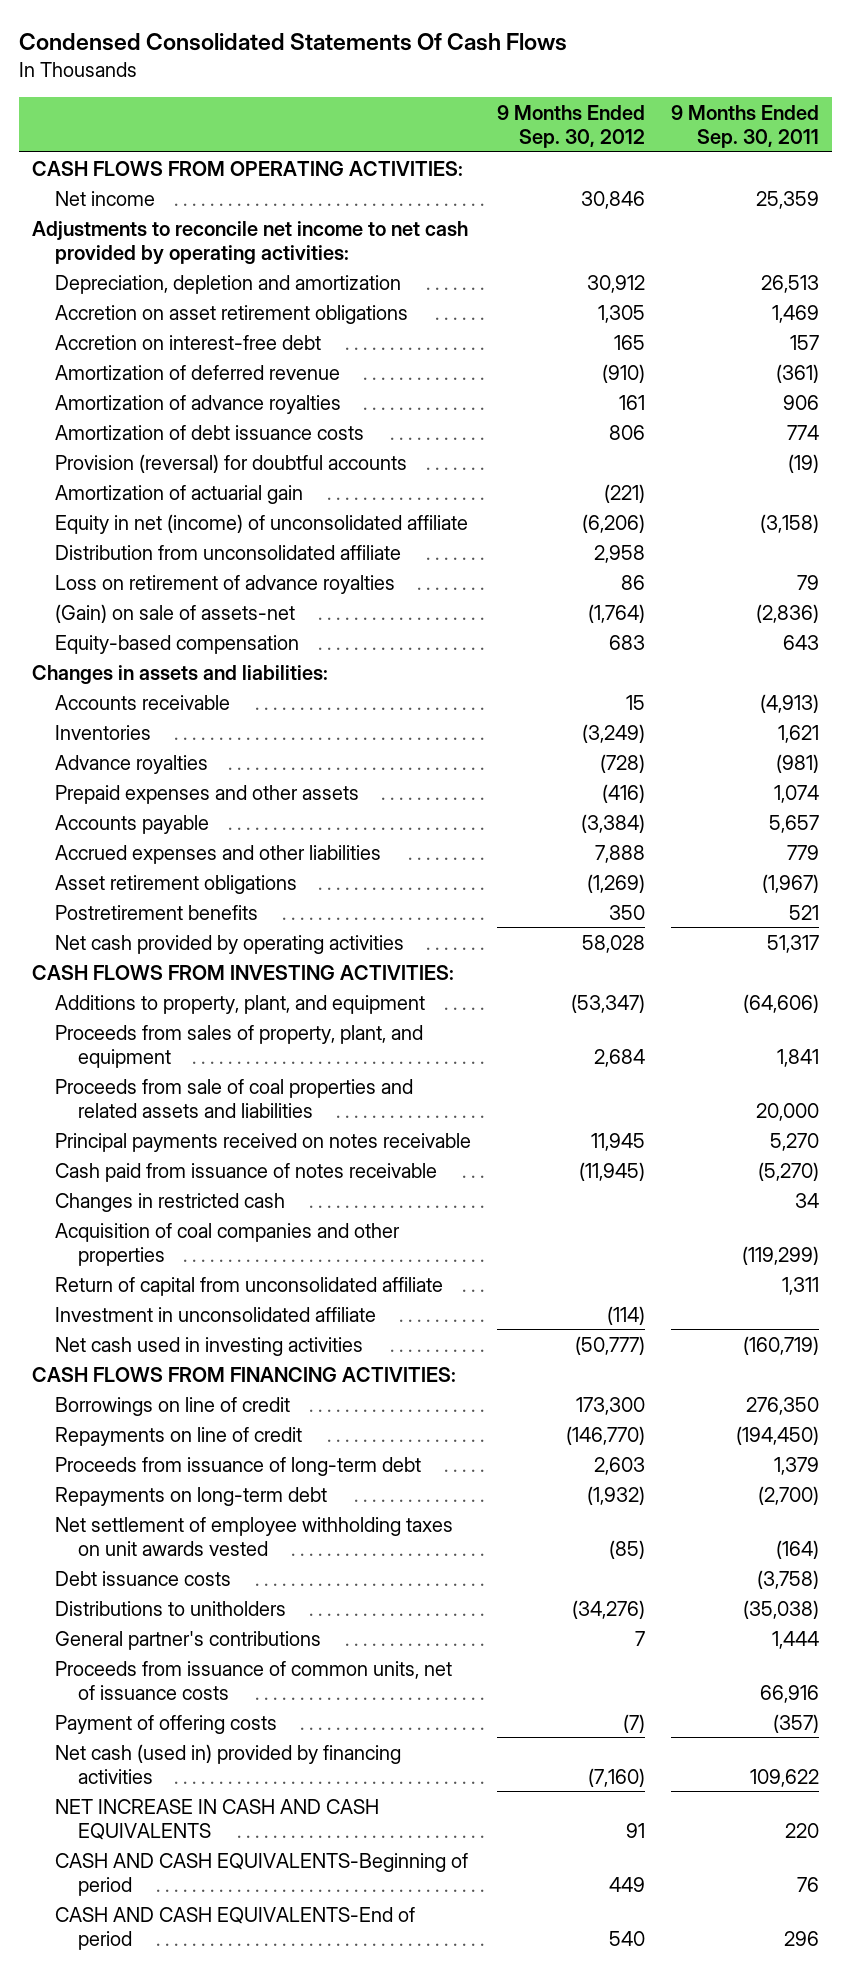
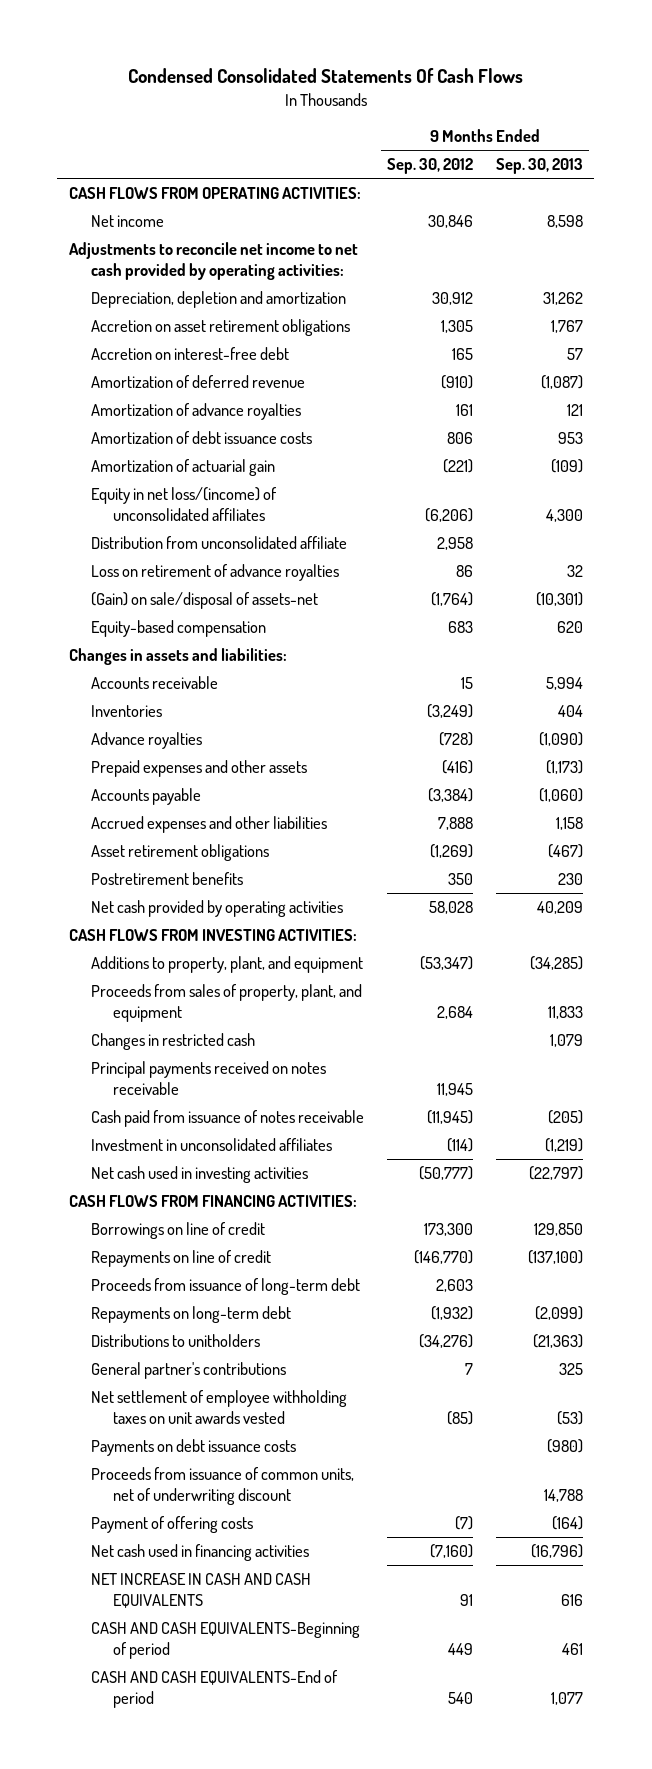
[670,104,819,148] 9 Months Ended Sep. 30, 2011 -> none
none -> [495,158,583,175] Sep. 30, 2013
[55,453,408,473] Provision (reversal) for doubtful accounts -> none
[55,513,469,534] Equity in net (income) of unconsolidated affiliate -> [91,487,278,521] Equity in net loss/(income) of unconsolidated affiliates
[55,603,296,623] (Gain) on sale of assets-net -> [91,592,319,610] (Gain) on sale/disposal of assets-net
[55,1078,414,1118] Proceeds from sale of coal properties and related assets and liabilities -> none
[55,1192,286,1212] Changes in restricted cash -> [91,1033,256,1051] Changes in restricted cash
[55,1222,401,1266] Acquisition of coal companies and other properties -> none
[55,1276,444,1296] Return of capital from unconsolidated affiliate -> none
[55,1306,377,1322] Investment in unconsolidated affiliate -> [91,1138,333,1152] Investment in unconsolidated affiliates
[55,1570,232,1586] Debt issuance costs -> none
[55,1516,454,1556] Net settlement of employee withholding taxes on unit awards vested -> [91,1390,348,1424] Net settlement of employee withholding taxes on unit awards vested
none -> [91,1439,297,1457] Payments on debt issuance costs
[55,1660,453,1700] Proceeds from issuance of common units, net of issuance costs -> [91,1467,355,1505] Proceeds from issuance of common units, net of underwriting discount
[55,1743,402,1784] Net cash (used in) provided by financing activities -> [91,1544,310,1562] Net cash used in financing activities

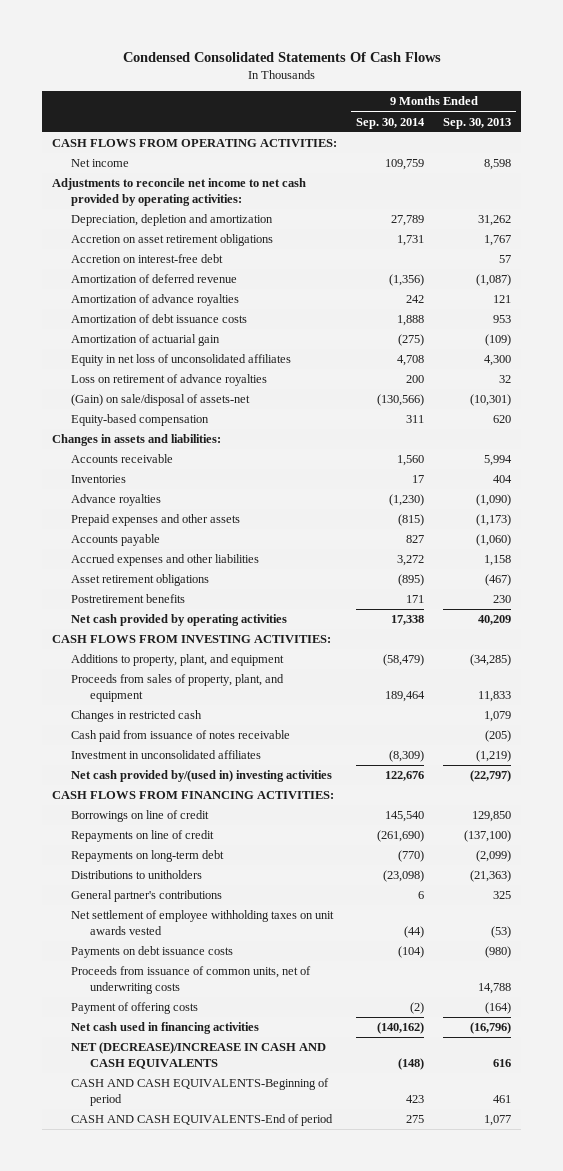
[386,158,473,175] Sep. 30, 2012 -> none
none -> [356,117,426,129] Sep. 30, 2014
[91,536,348,550] Distribution from unconsolidated affiliate -> none
[91,487,278,521] Equity in net loss/(income) of unconsolidated affiliates -> [71,354,292,367] Equity in net loss of unconsolidated affiliates
[91,1061,327,1095] Principal payments received on notes receivable -> none
[91,1166,309,1184] Net cash used in investing activities -> [71,770,333,783] Net cash provided by/(used in) investing activities
[91,1278,361,1296] Proceeds from issuance of long-term debt -> none
[91,1467,355,1505] Proceeds from issuance of common units, net of underwriting discount -> [71,966,312,994] Proceeds from issuance of common units, net of underwriting costs
[91,1573,312,1608] NET INCREASE IN CASH AND CASH EQUIVALENTS -> [71,1042,327,1069] NET (DECREASE)/INCREASE IN CASH AND CASH EQUIVALENTS

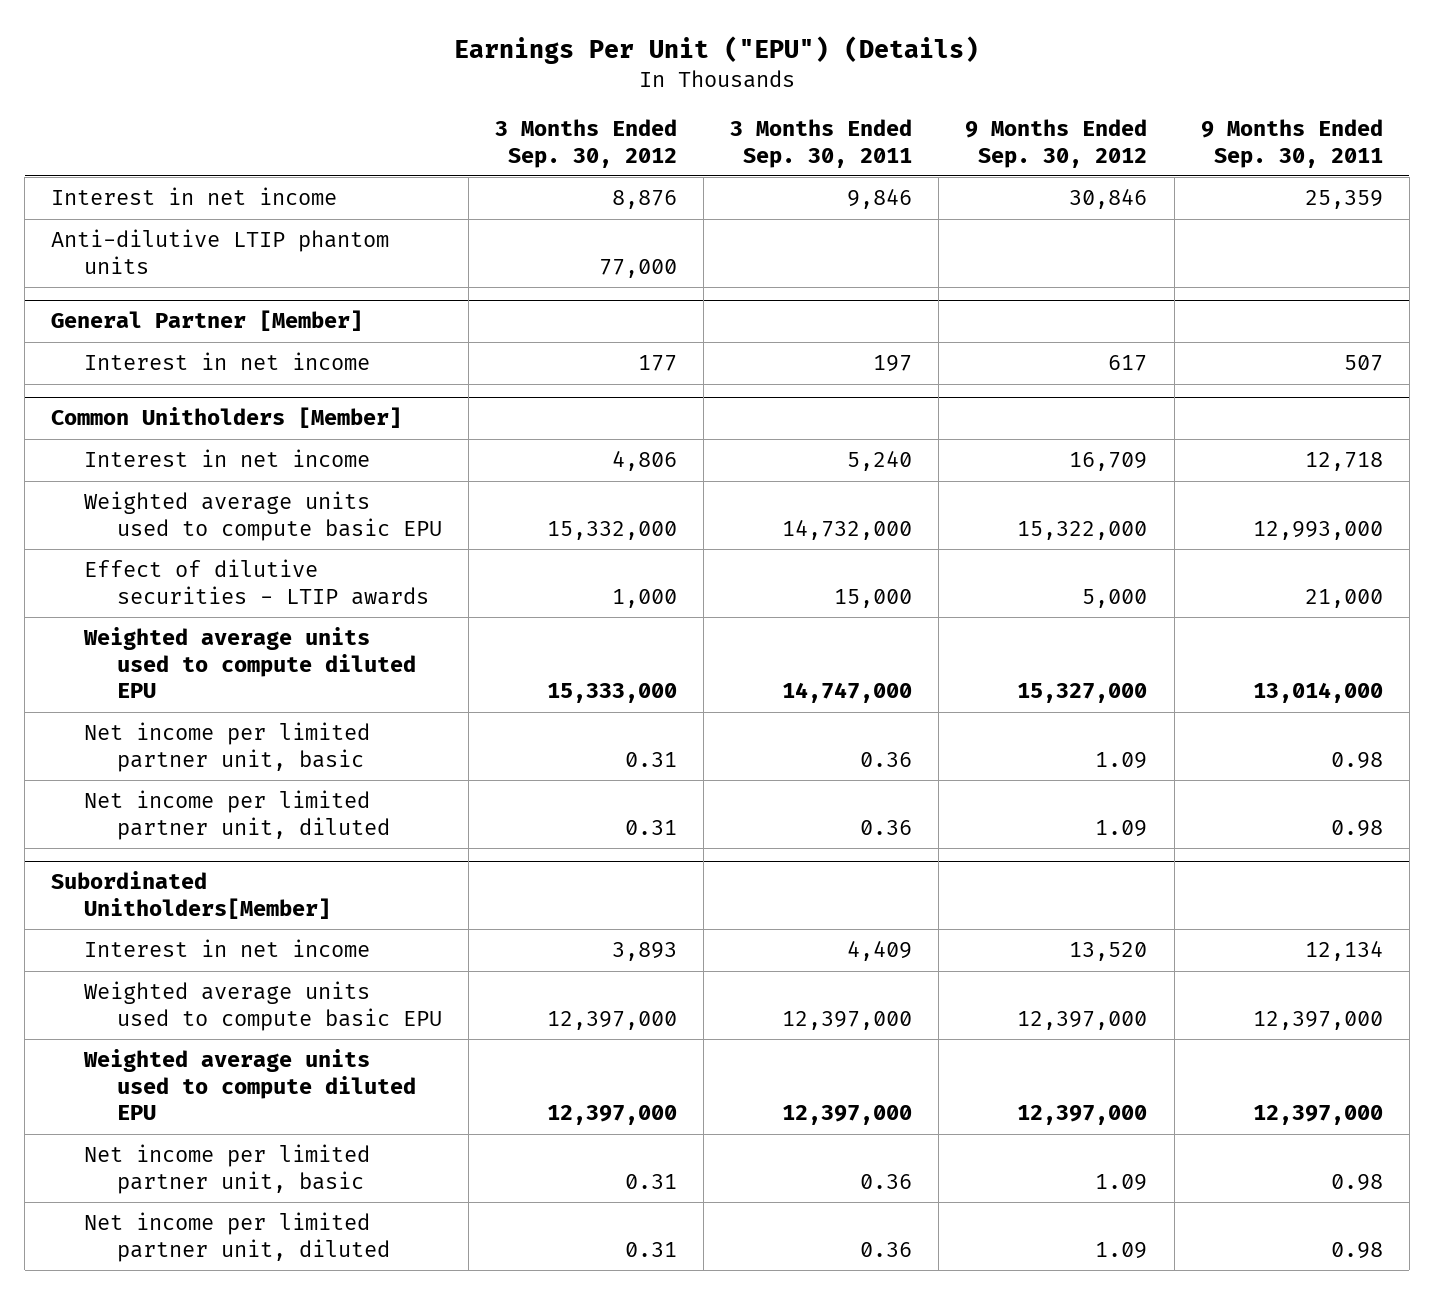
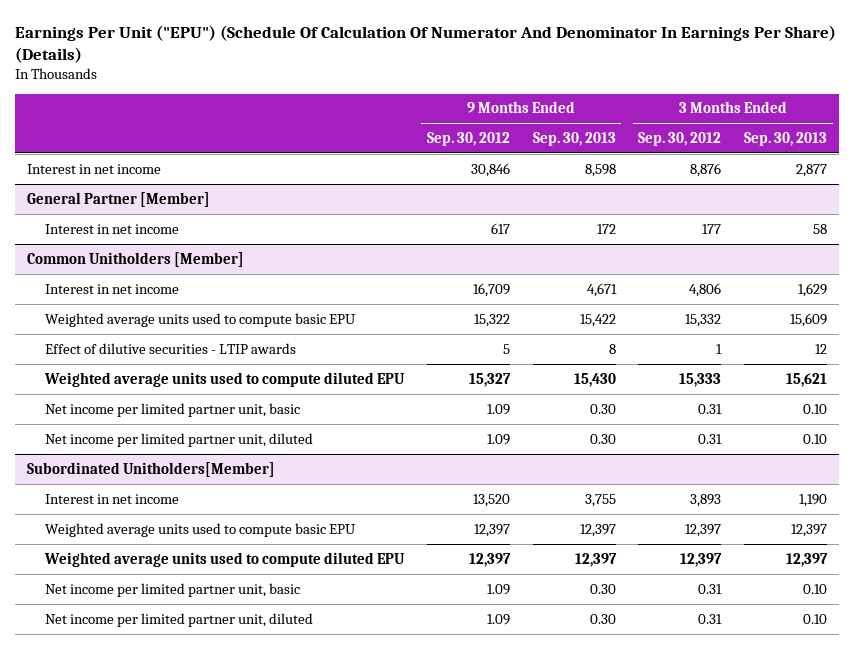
[454,35,980,64] Earnings Per Unit ("EPU") (Details) -> [15,24,837,63] Earnings Per Unit ("EPU") (Schedule Of Calculation Of Numerator And Denominator In Earnings Per Share) (Details)
[730,119,913,168] 3 Months Ended Sep. 30, 2011 -> none
[1200,119,1383,168] 9 Months Ended Sep. 30, 2011 -> none
none -> [532,132,616,147] Sep. 30, 2013
none -> [744,132,828,147] Sep. 30, 2013
[51,229,390,274] Anti-dilutive LTIP phantom units -> none
[547,520,678,540] 15,332,000 -> [685,313,722,327] 15,332
[1017,520,1148,540] 15,322,000 -> [473,313,510,327] 15,322
[612,588,678,608] 1,000 -> [716,343,723,354] 1
[1082,588,1148,608] 5,000 -> [502,343,510,354] 5
[547,683,678,704] 15,333,000 -> [679,372,722,387] 15,333
[1017,683,1148,704] 15,327,000 -> [468,372,511,387] 15,327
[547,1010,678,1030] 12,397,000 -> [685,523,722,537] 12,397
[1017,1010,1148,1030] 12,397,000 -> [473,523,510,537] 12,397
[547,1105,678,1126] 12,397,000 -> [680,552,723,567] 12,397
[1017,1105,1148,1126] 12,397,000 -> [468,552,511,567] 12,397

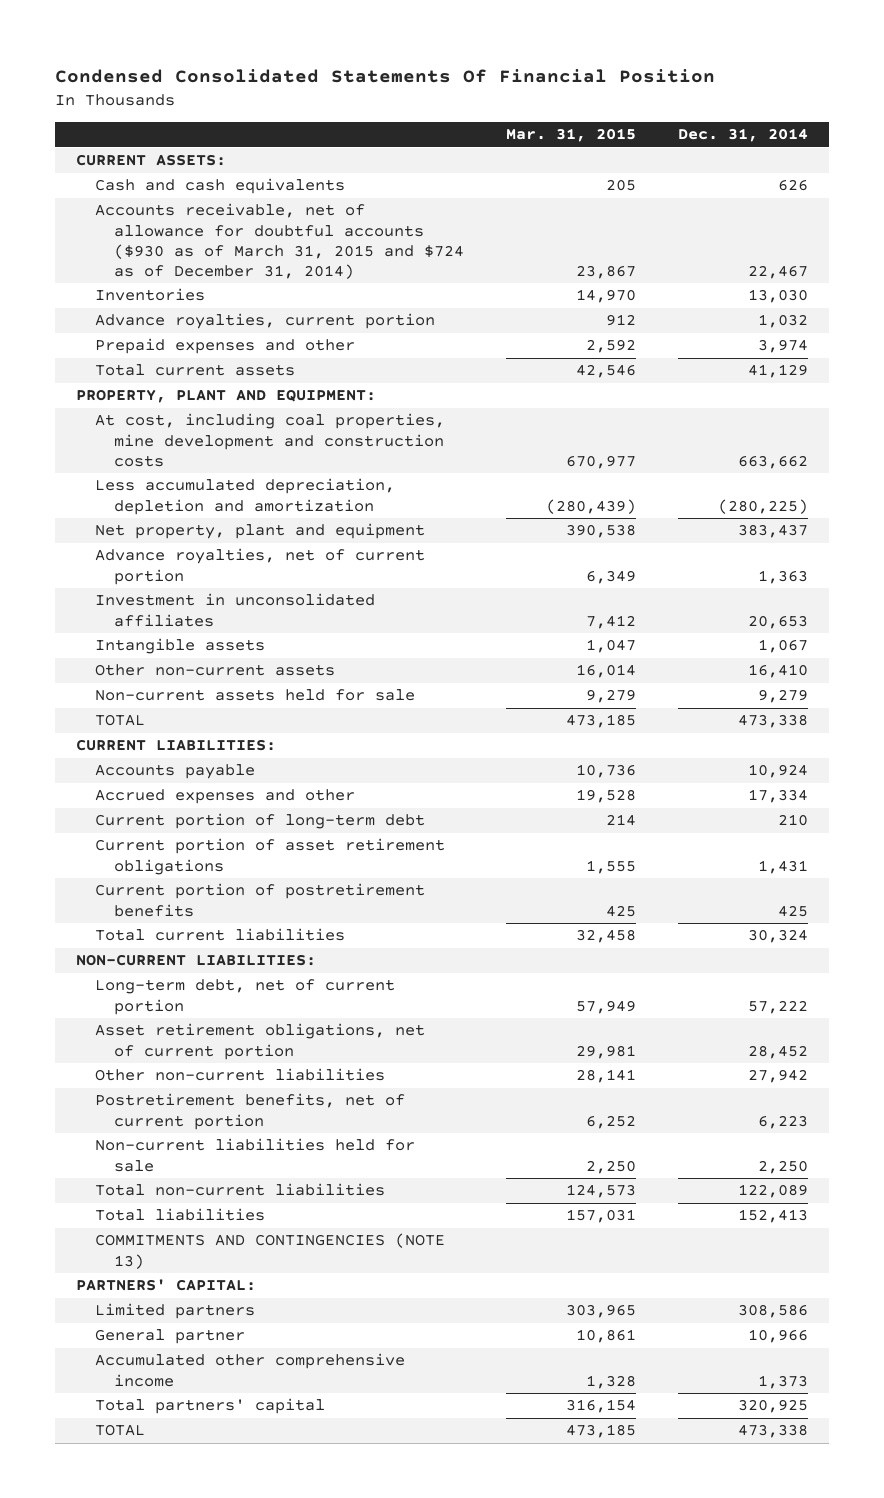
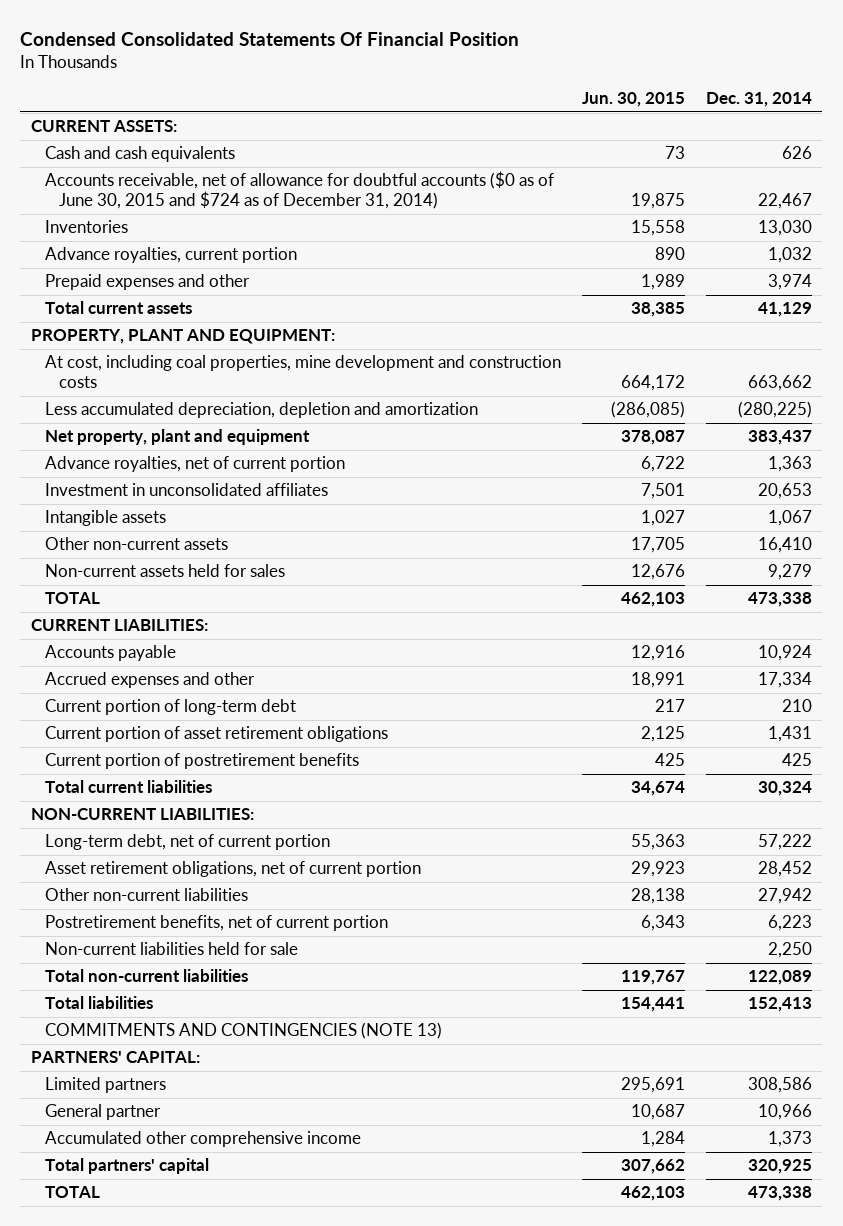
[506,128,637,143] Mar. 31, 2015 -> none
none -> [581,92,685,108] Jun. 30, 2015
[95,203,465,280] Accounts receivable, net of allowance for doubtful accounts ($930 as of March 31, 2015 and $724 as of December 31, 2014) -> [44,171,554,210] Accounts receivable, net of allowance for doubtful accounts ($0 as of June 30, 2015 and $724 as of December 31, 2014)
[95,689,416,702] Non-current assets held for sale -> [44,564,285,578] Non-current assets held for sales

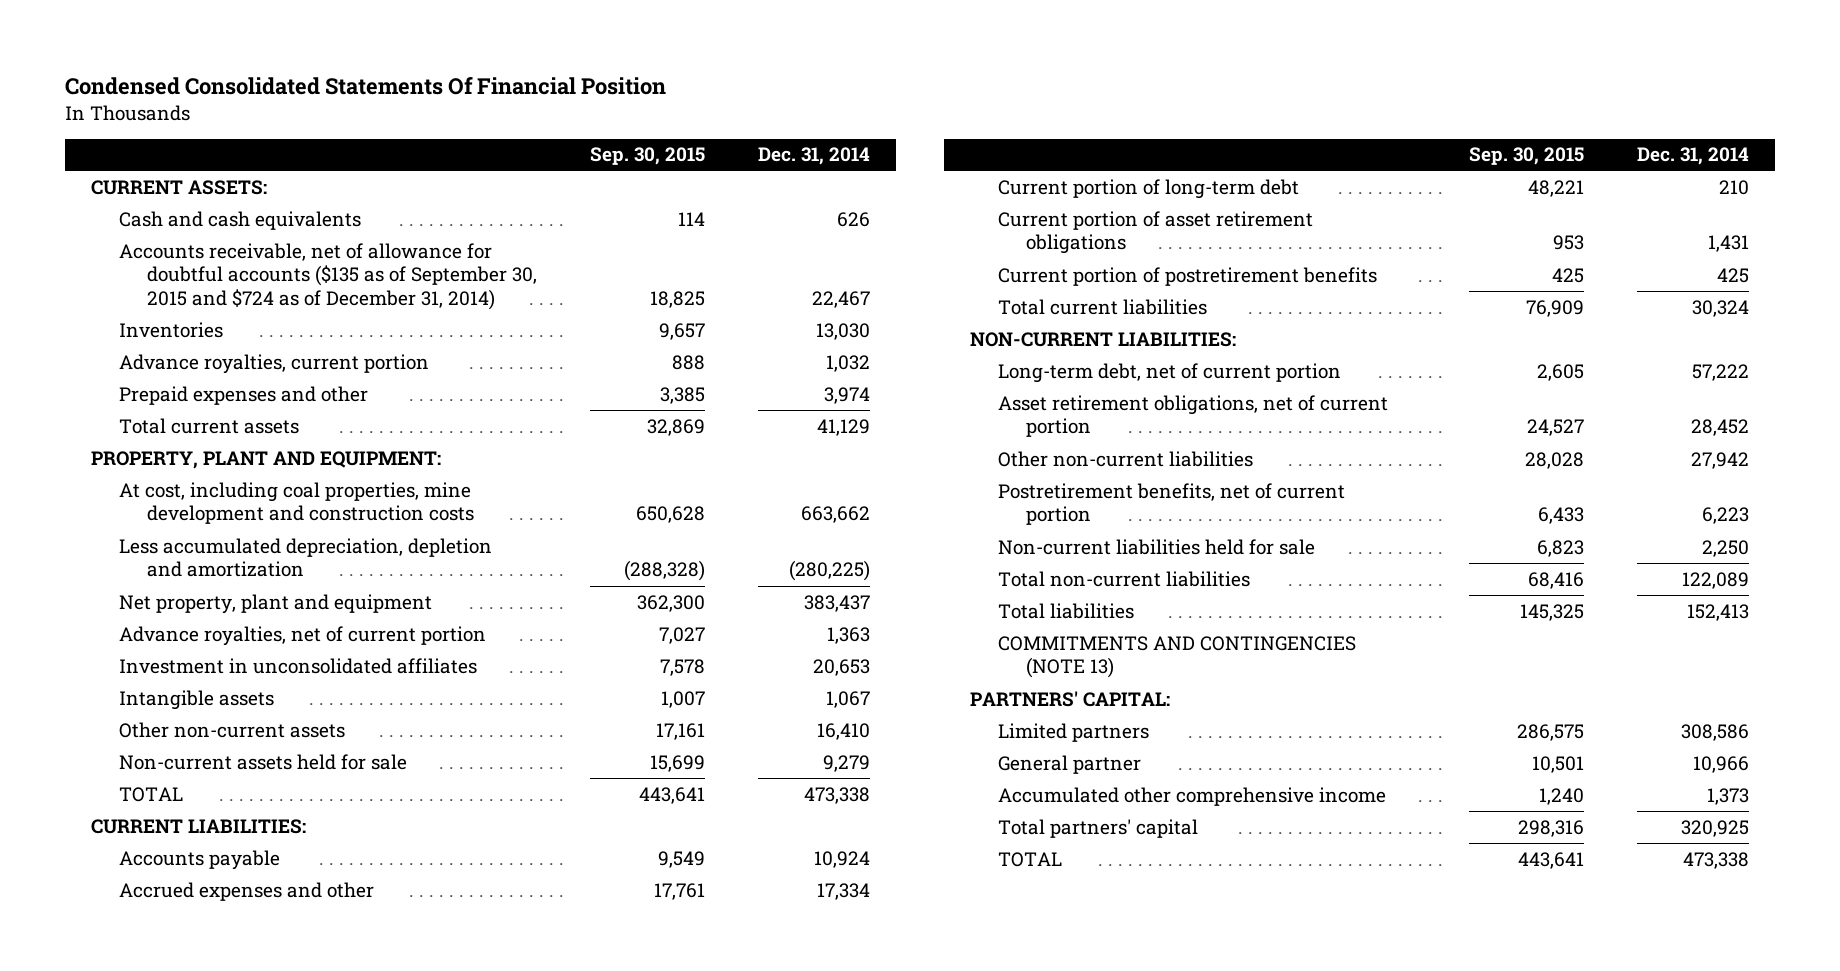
[581,92,685,108] Jun. 30, 2015 -> none
none -> [590,147,706,166] Sep. 30, 2015
[44,171,554,210] Accounts receivable, net of allowance for doubtful accounts ($0 as of June 30, 2015 and $724 as of December 31, 2014) -> [119,242,538,311] Accounts receivable, net of allowance for doubtful accounts ($135 as of September 30, 2015 and $724 as of December 31, 2014)
[44,564,285,578] Non-current assets held for sales -> [119,753,408,770] Non-current assets held for sale

